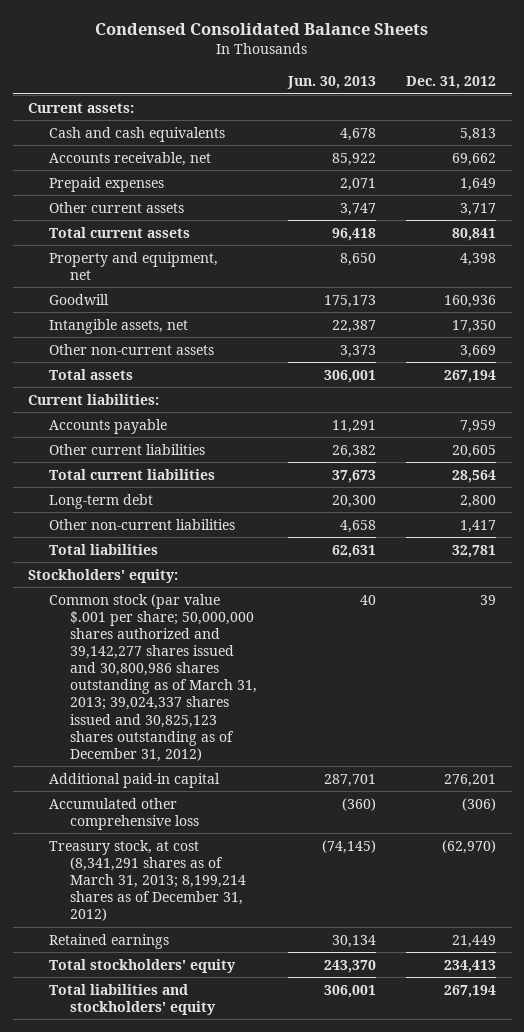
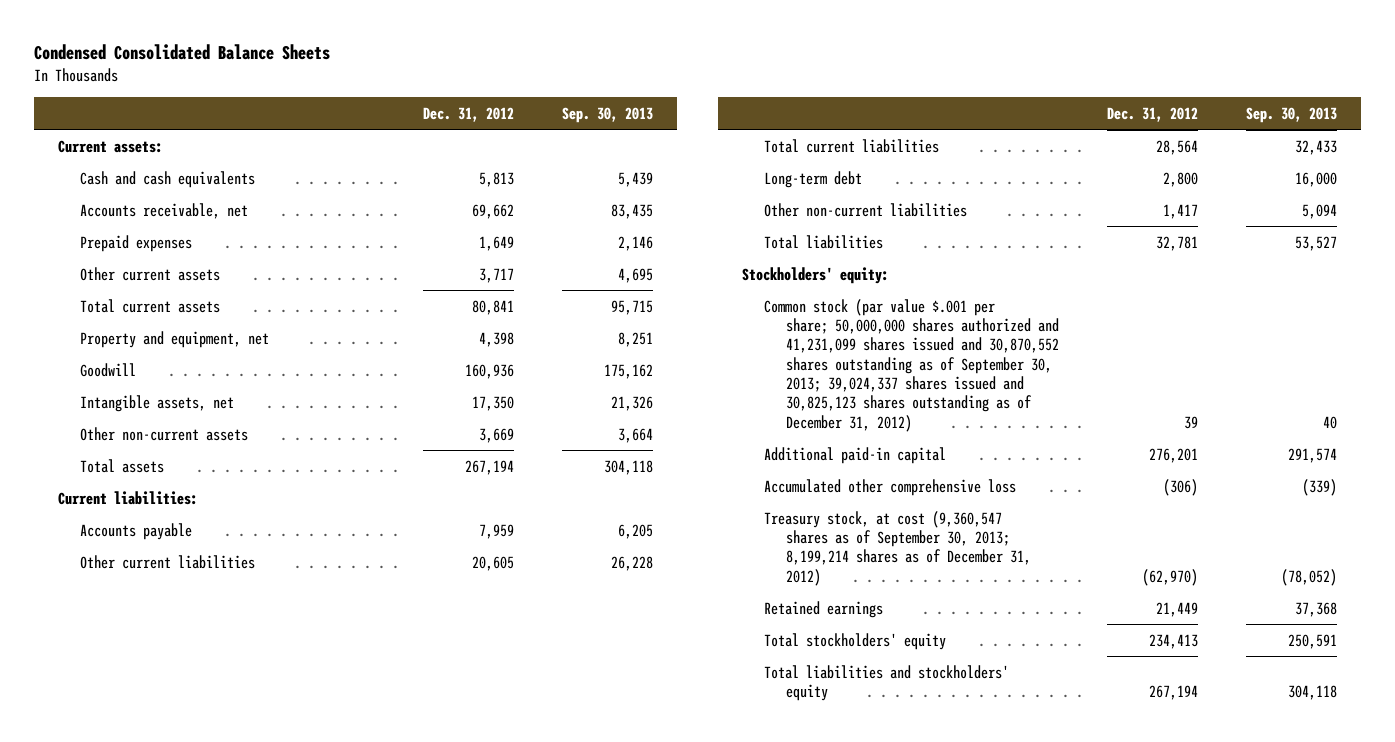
[286,76,376,90] Jun. 30, 2013 -> none
none -> [562,106,654,123] Sep. 30, 2013
[49,593,258,762] Common stock (par value $.001 per share; 50,000,000 shares authorized and 39,142,277 shares issued and 30,800,986 shares outstanding as of March 31, 2013; 39,024,337 shares issued and 30,825,123 shares outstanding as of December 31, 2012) -> [763,298,1059,432] Common stock (par value $.001 per share; 50,000,000 shares authorized and 41,231,099 shares issued and 30,870,552 shares outstanding as of September 30, 2013; 39,024,337 shares issued and 30,825,123 shares outstanding as of December 31, 2012)
[49,839,247,922] Treasury stock, at cost (8,341,291 shares as of March 31, 2013; 8,199,214 shares as of December 31, 2012) -> [763,510,1031,586] Treasury stock, at cost (9,360,547 shares as of September 30, 2013; 8,199,214 shares as of December 31, 2012)

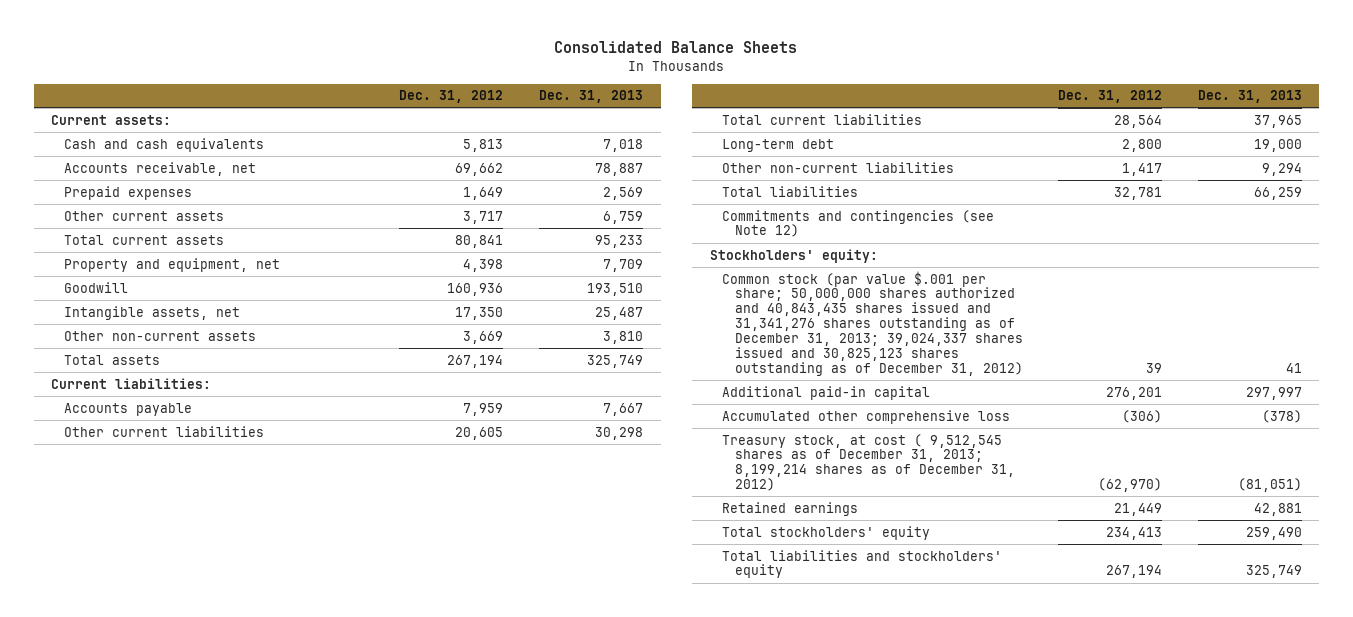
[33,43,330,60] Condensed Consolidated Balance Sheets -> [554,41,798,54] Consolidated Balance Sheets
[562,106,654,123] Sep. 30, 2013 -> none
none -> [538,90,643,104] Dec. 31, 2013
none -> [722,209,995,238] Commitments and contingencies (see Note 12)
[763,298,1059,432] Common stock (par value $.001 per share; 50,000,000 shares authorized and 41,231,099 shares issued and 30,870,552 shares outstanding as of September 30, 2013; 39,024,337 shares issued and 30,825,123 shares outstanding as of December 31, 2012) -> [722,270,1023,376] Common stock (par value $.001 per share; 50,000,000 shares authorized and 40,843,435 shares issued and 31,341,276 shares outstanding as of December 31, 2013; 39,024,337 shares issued and 30,825,123 shares outstanding as of December 31, 2012)
[763,510,1031,586] Treasury stock, at cost (9,360,547 shares as of September 30, 2013; 8,199,214 shares as of December 31, 2012) -> [722,433,1015,492] Treasury stock, at cost ( 9,512,545 shares as of December 31, 2013; 8,199,214 shares as of December 31, 2012)

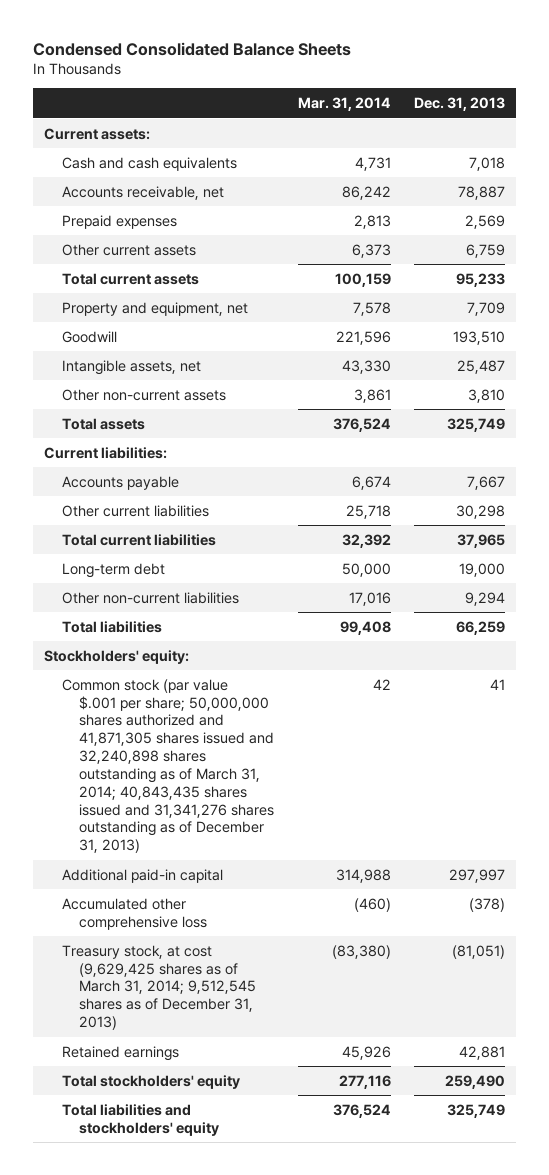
[554,41,798,54] Consolidated Balance Sheets -> [32,41,351,56] Condensed Consolidated Balance Sheets
[399,90,504,104] Dec. 31, 2012 -> none
none -> [297,96,391,111] Mar. 31, 2014
[722,209,995,238] Commitments and contingencies (see Note 12) -> none
[722,270,1023,376] Common stock (par value $.001 per share; 50,000,000 shares authorized and 40,843,435 shares issued and 31,341,276 shares outstanding as of December 31, 2013; 39,024,337 shares issued and 30,825,123 shares outstanding as of December 31, 2012) -> [61,678,275,854] Common stock (par value $.001 per share; 50,000,000 shares authorized and 41,871,305 shares issued and 32,240,898 shares outstanding as of March 31, 2014; 40,843,435 shares issued and 31,341,276 shares outstanding as of December 31, 2013)
[722,433,1015,492] Treasury stock, at cost ( 9,512,545 shares as of December 31, 2013; 8,199,214 shares as of December 31, 2012) -> [61,944,257,1031] Treasury stock, at cost (9,629,425 shares as of March 31, 2014; 9,512,545 shares as of December 31, 2013)

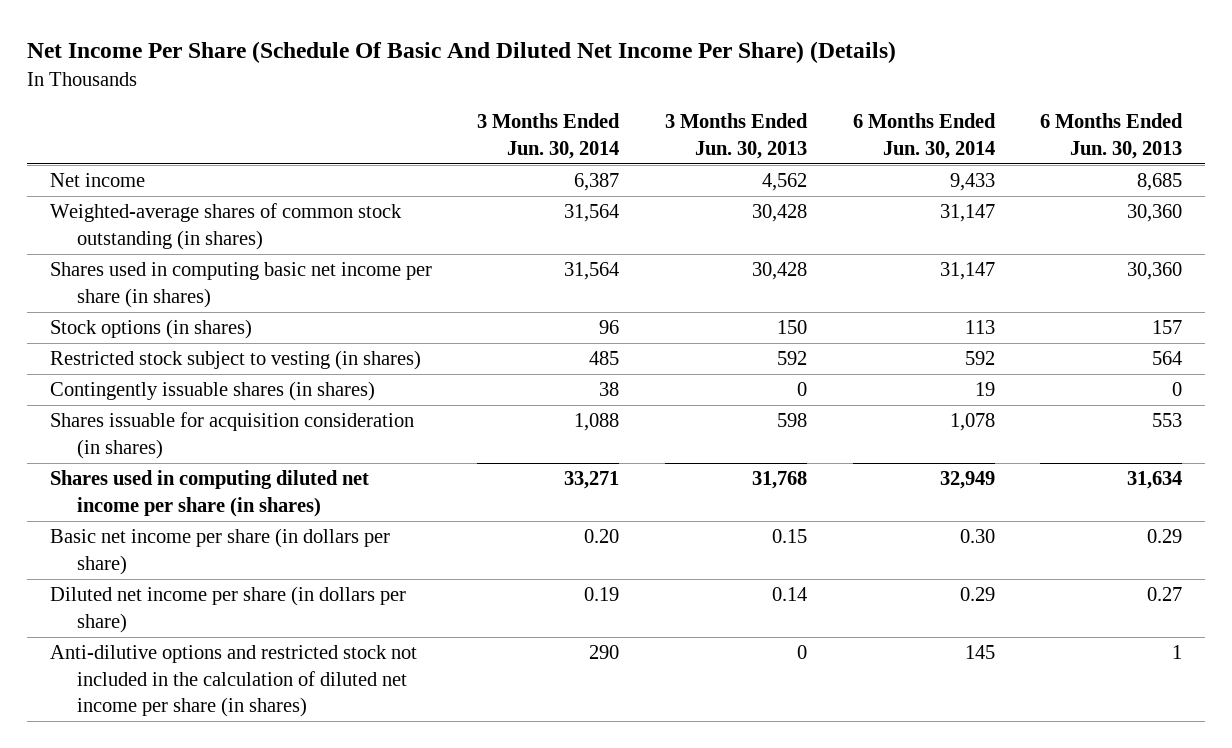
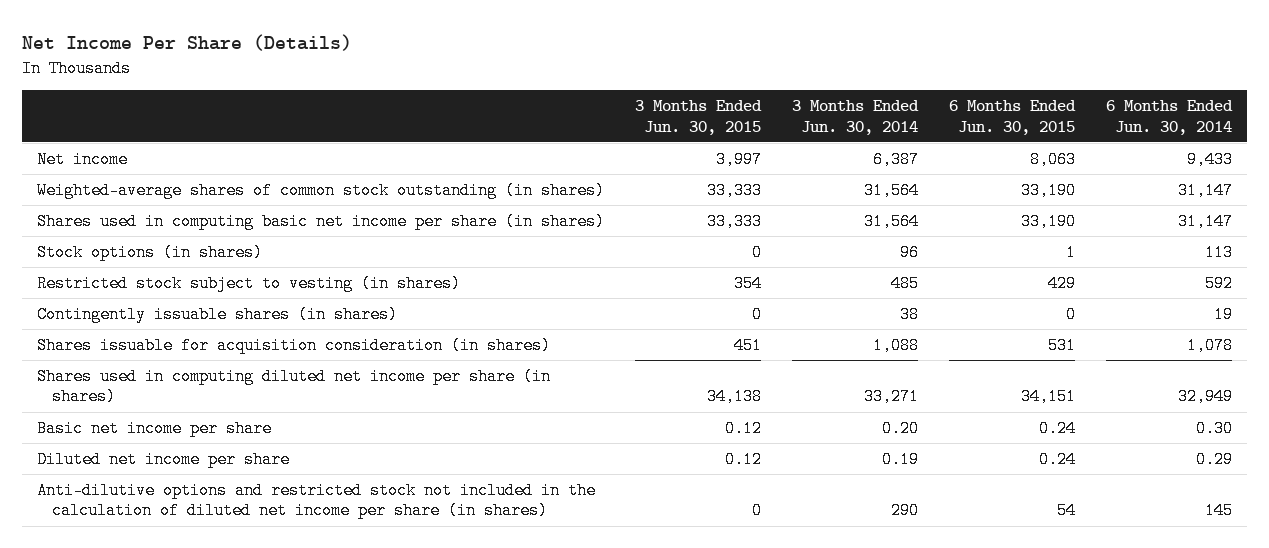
[27,41,897,64] Net Income Per Share (Schedule Of Basic And Diluted Net Income Per Share) (Details) -> [21,33,352,51] Net Income Per Share (Details)
[665,113,809,159] 3 Months Ended Jun. 30, 2013 -> none
[1040,113,1184,159] 6 Months Ended Jun. 30, 2013 -> none
none -> [635,100,763,135] 3 Months Ended Jun. 30, 2015
none -> [948,100,1076,135] 6 Months Ended Jun. 30, 2015
[49,528,390,575] Basic net income per share (in dollars per share) -> [37,420,273,438] Basic net income per share
[49,586,406,633] Diluted net income per share (in dollars per share) -> [37,451,291,469] Diluted net income per share

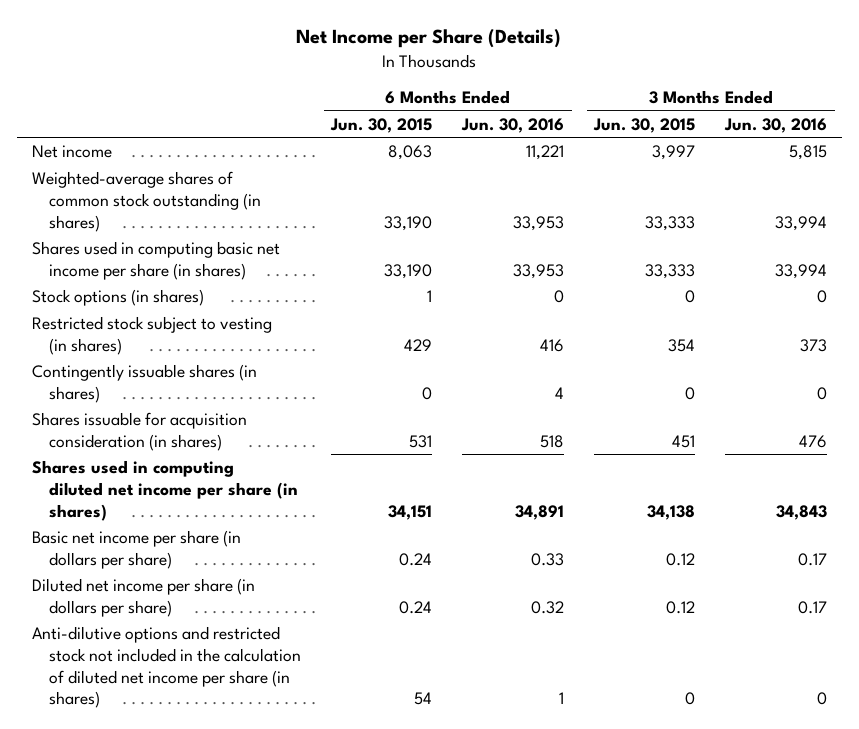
[21,33,352,51] Net Income Per Share (Details) -> [296,29,562,49] Net Income per Share (Details)
[792,100,920,135] 3 Months Ended Jun. 30, 2014 -> none
[1105,100,1233,135] 6 Months Ended Jun. 30, 2014 -> none
none -> [461,117,565,133] Jun. 30, 2016
none -> [724,117,828,133] Jun. 30, 2016
[37,420,273,438] Basic net income per share -> [31,530,241,569] Basic net income per share (in dollars per share)
[37,451,291,469] Diluted net income per share -> [31,578,255,617] Diluted net income per share (in dollars per share)

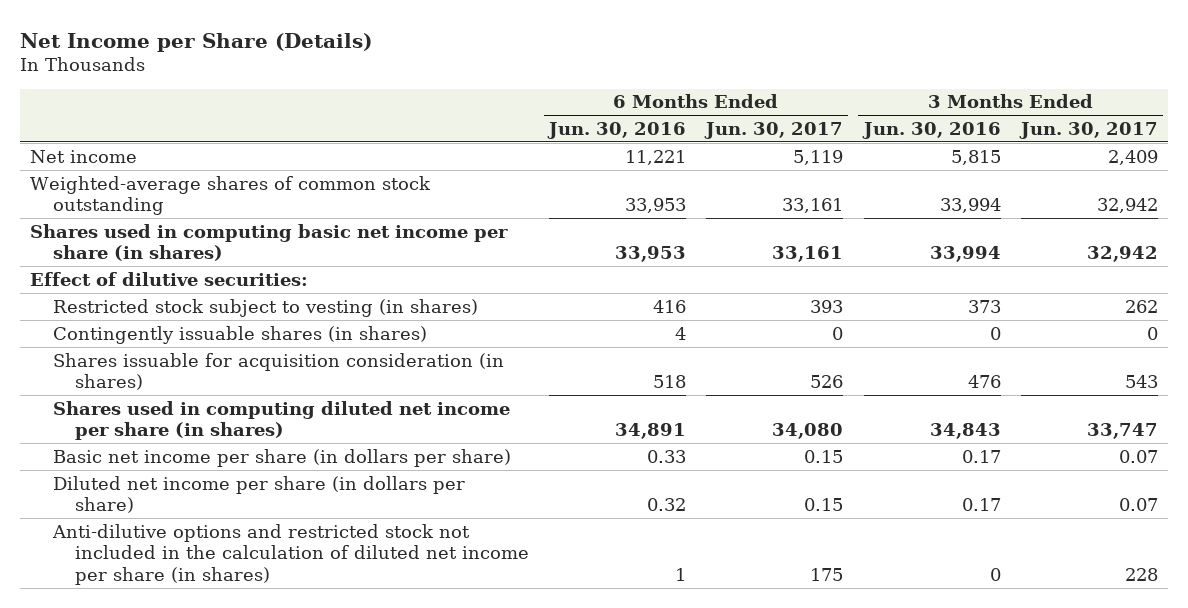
[330,117,433,133] Jun. 30, 2015 -> none
[593,117,696,133] Jun. 30, 2015 -> none
none -> [704,122,844,140] Jun. 30, 2017
none -> [1018,122,1158,140] Jun. 30, 2017
[31,171,262,232] Weighted-average shares of common stock outstanding (in shares) -> [30,175,432,216] Weighted-average shares of common stock outstanding
[31,289,204,307] Stock options (in shares) -> none
none -> [30,271,309,286] Effect of dilutive securities:

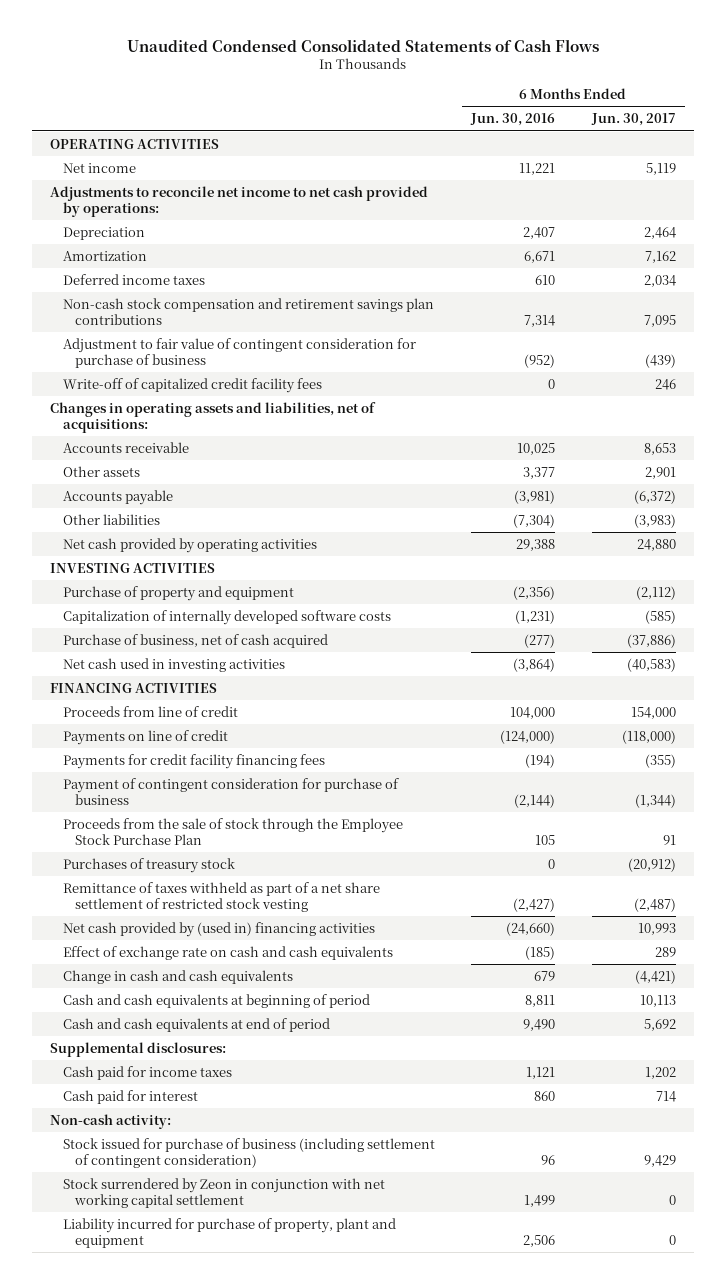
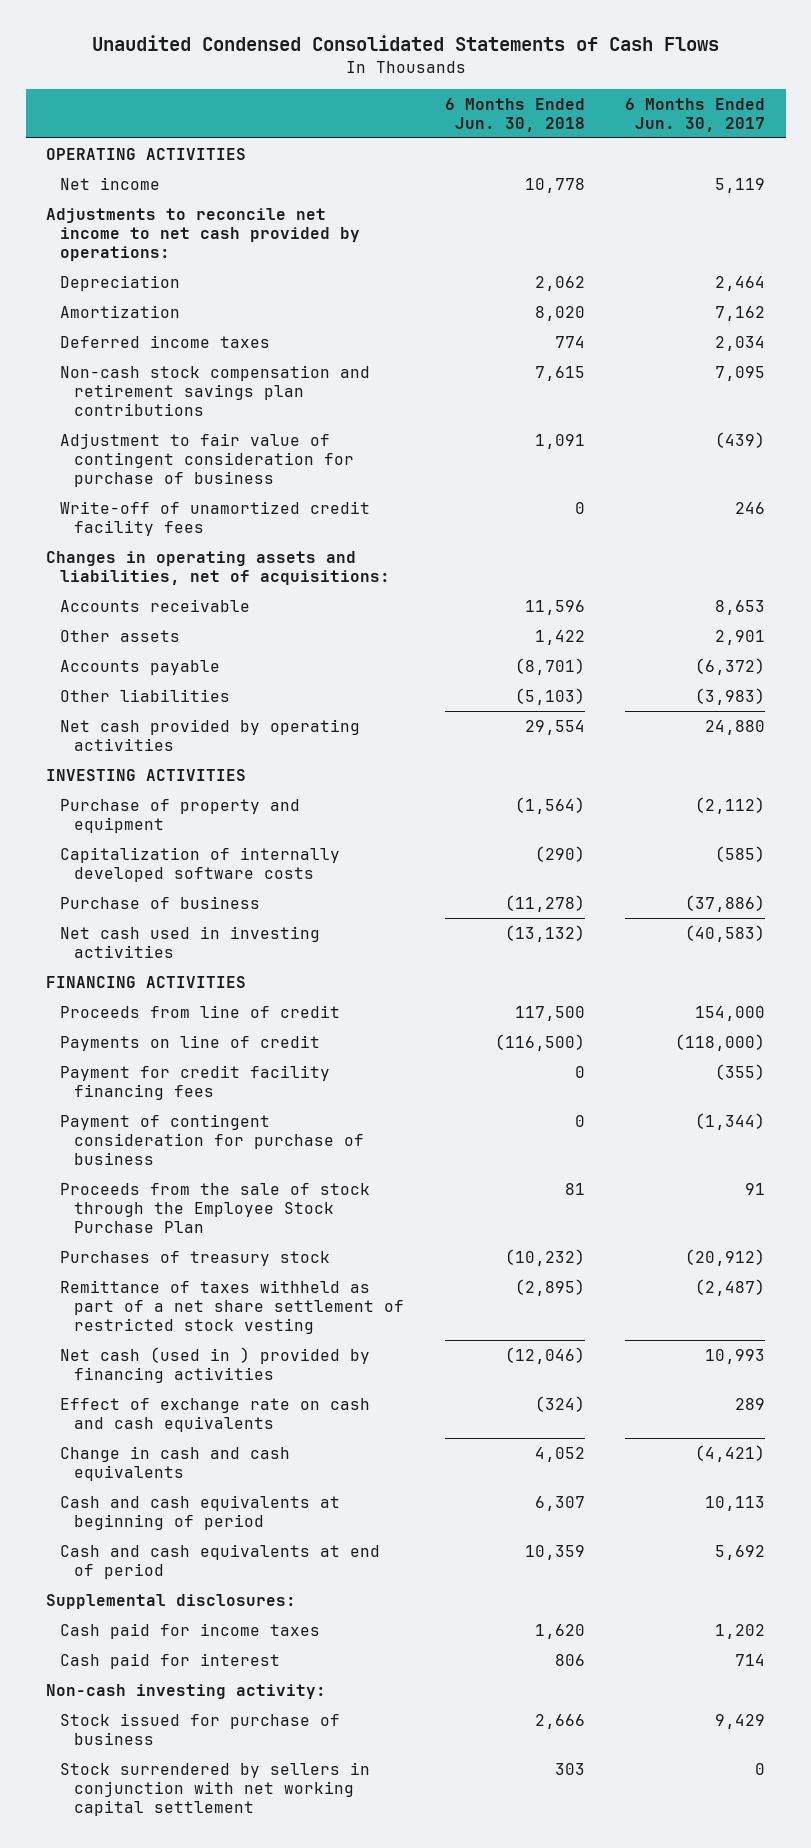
[470,113,556,127] Jun. 30, 2016 -> none
none -> [444,97,585,132] 6 Months Ended Jun. 30, 2018
[62,377,322,393] Write-off of capitalized credit facility fees -> [60,500,371,536] Write-off of unamortized credit facility fees
[62,633,328,648] Purchase of business, net of cash acquired -> [60,895,261,909] Purchase of business
[62,753,325,769] Payments for credit facility financing fees -> [60,1064,331,1100] Payment for credit facility financing fees
[62,921,375,937] Net cash provided by (used in) financing activities -> [60,1346,371,1383] Net cash (used in ) provided by financing activities
[62,1217,396,1248] Liability incurred for purchase of property, plant and equipment -> none
[50,1113,172,1129] Non-cash activity: -> [46,1683,327,1699] Non-cash investing activity:
[62,1137,435,1168] Stock issued for purchase of business (including settlement of contingent consideration) -> [60,1712,341,1745] Stock issued for purchase of business
[62,1177,385,1208] Stock surrendered by Zeon in conjunction with net working capital settlement -> [60,1761,371,1817] Stock surrendered by sellers in conjunction with net working capital settlement

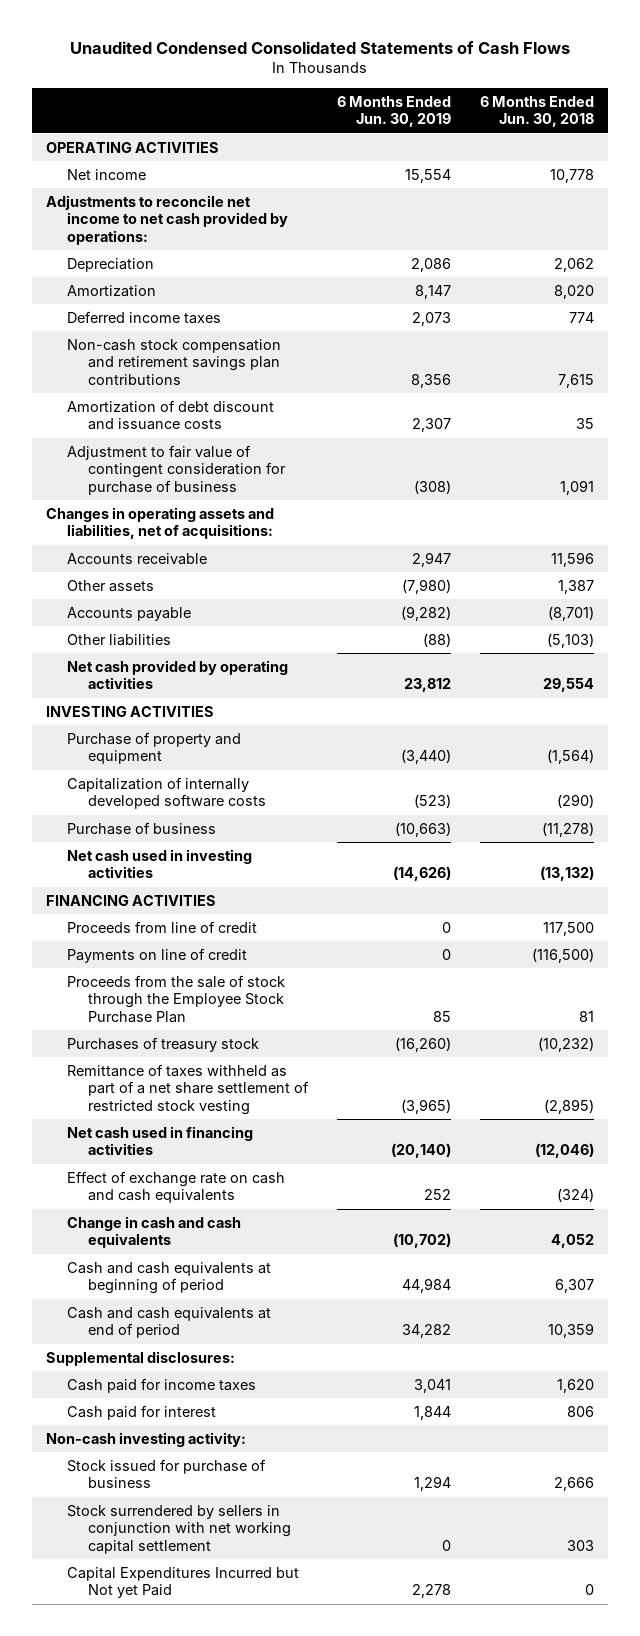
[625,97,766,132] 6 Months Ended Jun. 30, 2017 -> none
none -> [336,95,451,128] 6 Months Ended Jun. 30, 2019
none -> [67,399,275,431] Amortization of debt discount and issuance costs
[60,500,371,536] Write-off of unamortized credit facility fees -> none
[534,629,585,645] 1,422 -> [557,579,594,594] 1,387
[60,1064,331,1100] Payment for credit facility financing fees -> none
[60,1113,365,1166] Payment of contingent consideration for purchase of business -> none
[60,1346,371,1383] Net cash (used in ) provided by financing activities -> [67,1125,254,1156] Net cash used in financing activities
none -> [67,1566,300,1599] Capital Expenditures Incurred but Not yet Paid

